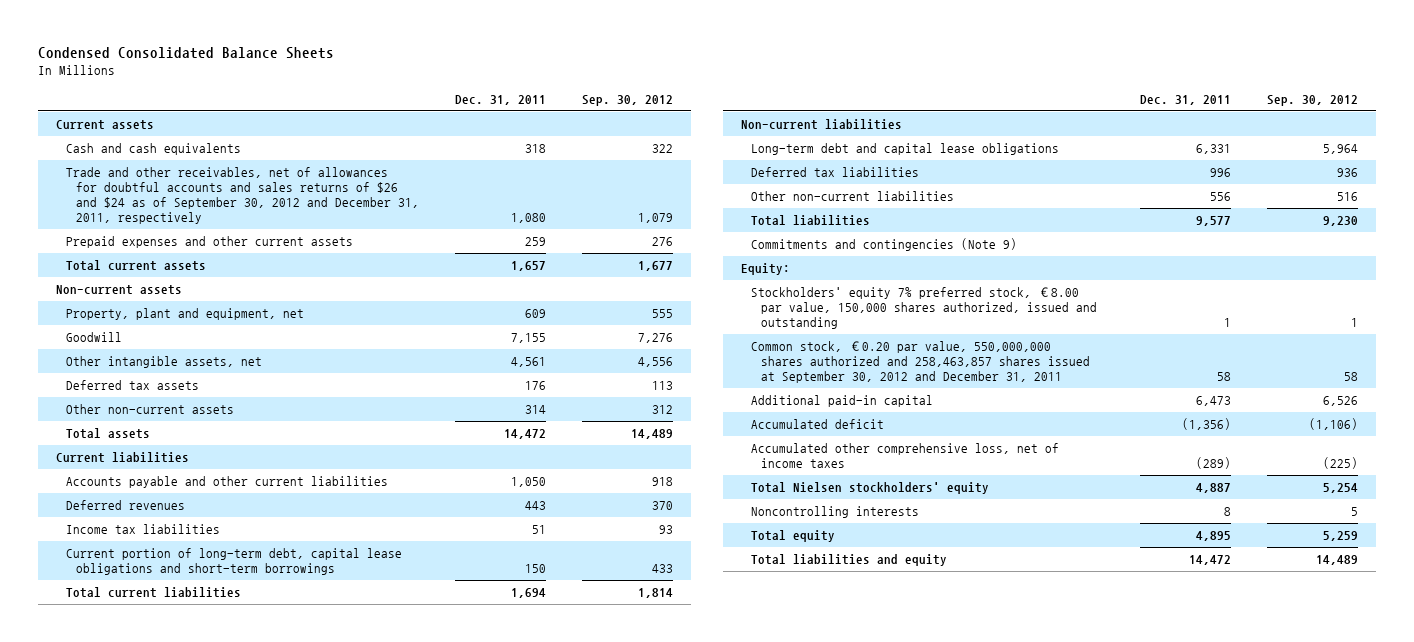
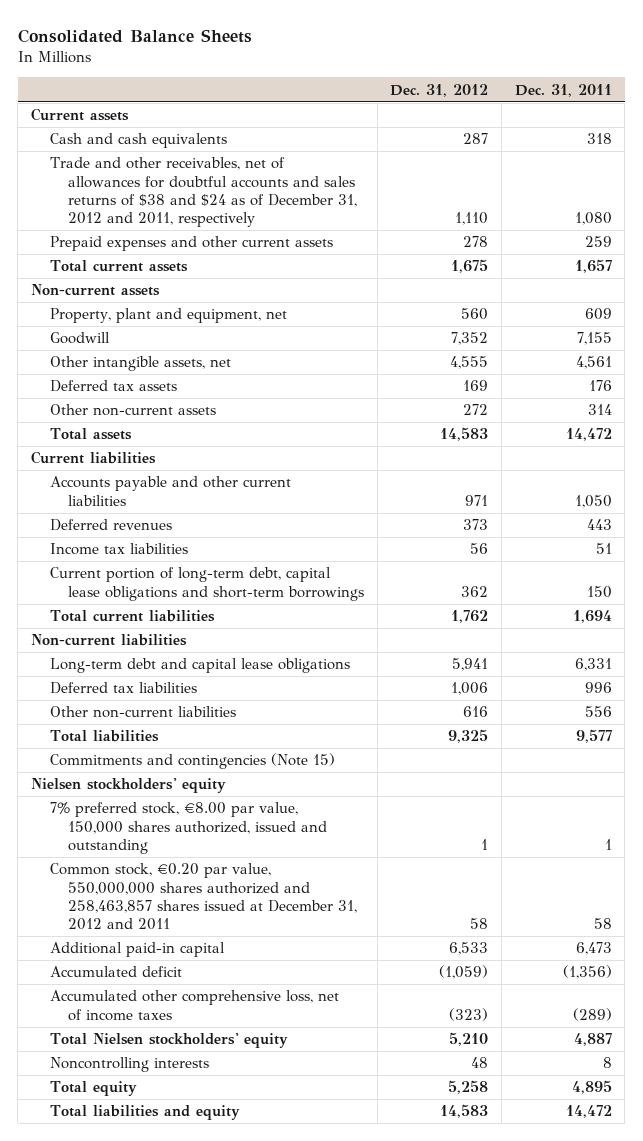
[37,47,334,60] Condensed Consolidated Balance Sheets -> [17,28,252,43] Consolidated Balance Sheets
[582,94,674,106] Sep. 30, 2012 -> none
none -> [390,83,489,97] Dec. 31, 2012
[65,166,419,224] Trade and other receivables, net of allowances for doubtful accounts and sales returns of $26 and $24 as of September 30, 2012 and December 31, 2011, respectively -> [49,157,358,227] Trade and other receivables, net of allowances for doubtful accounts and sales returns of $38 and $24 as of December 31, 2012 and 2011, respectively
[750,237,1017,251] Commitments and contingencies (Note 9) -> [49,753,335,770] Commitments and contingencies (Note 15)
[740,262,790,275] Equity: -> [31,778,227,794] Nielsen stockholders' equity
[750,286,1097,329] Stockholders' equity 7% preferred stock, €8.00 par value, 150,000 shares authorized, issued and outstanding -> [49,802,328,854] 7% preferred stock, €8.00 par value, 150,000 shares authorized, issued and outstanding
[750,340,1090,383] Common stock, €0.20 par value, 550,000,000 shares authorized and 258,463,857 shares issued at September 30, 2012 and December 31, 2011 -> [49,863,358,930] Common stock, €0.20 par value, 550,000,000 shares authorized and 258,463,857 shares issued at December 31, 2012 and 2011

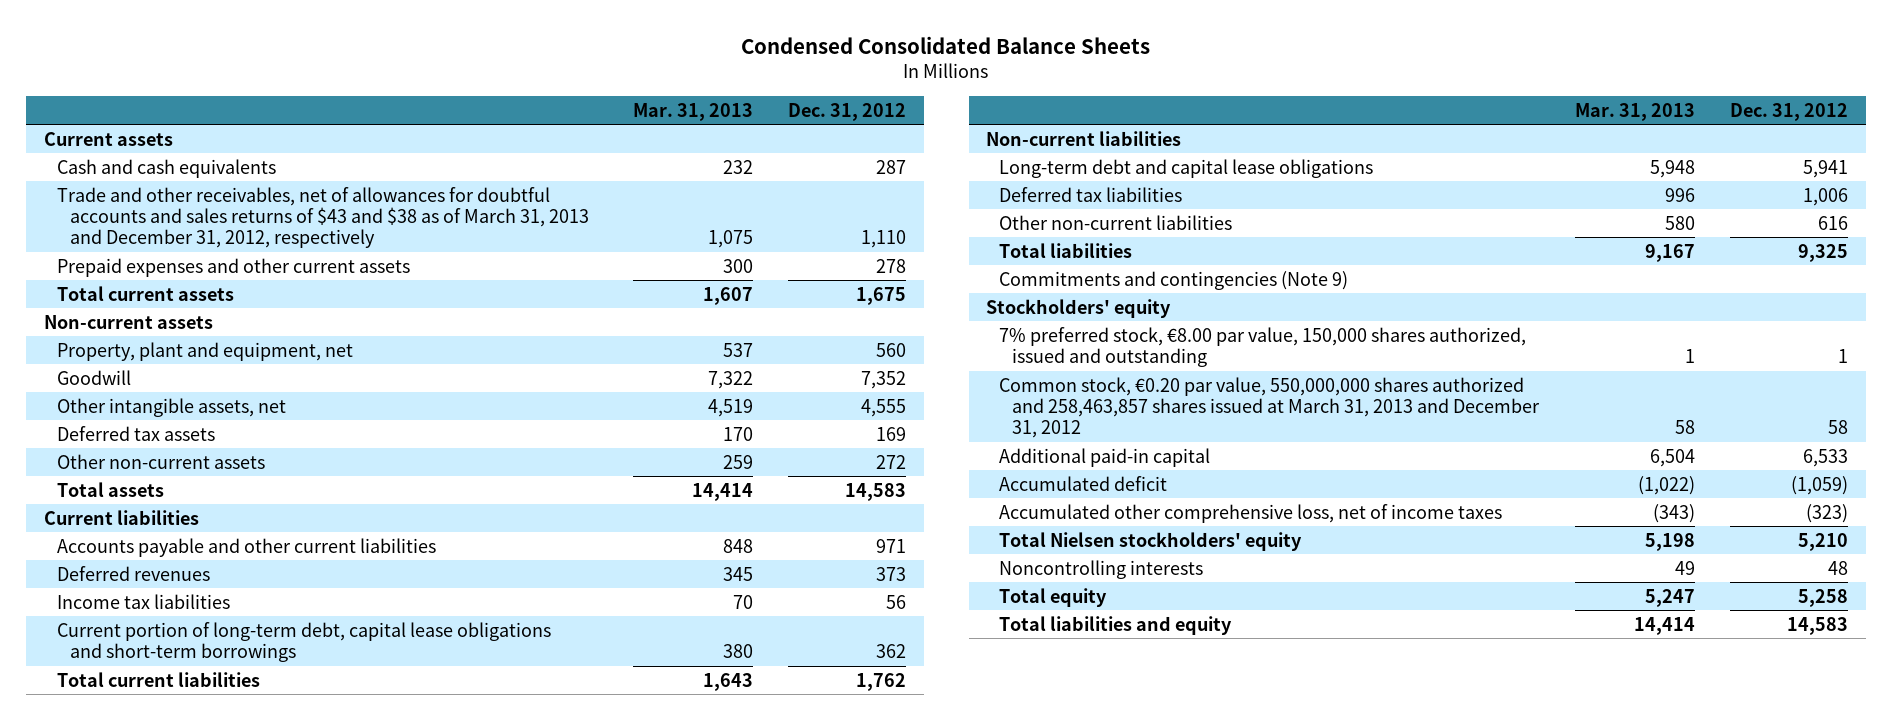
[17,28,252,43] Consolidated Balance Sheets -> [741,35,1151,54] Condensed Consolidated Balance Sheets
[514,83,612,97] Dec. 31, 2011 -> none
none -> [632,102,753,121] Mar. 31, 2013
[49,157,358,227] Trade and other receivables, net of allowances for doubtful accounts and sales returns of $38 and $24 as of December 31, 2012 and 2011, respectively -> [57,186,590,249] Trade and other receivables, net of allowances for doubtful accounts and sales returns of $43 and $38 as of March 31, 2013 and December 31, 2012, respectively
[49,753,335,770] Commitments and contingencies (Note 15) -> [999,270,1349,290] Commitments and contingencies (Note 9)
[31,778,227,794] Nielsen stockholders' equity -> [986,298,1172,318] Stockholders' equity
[49,863,358,930] Common stock, €0.20 par value, 550,000,000 shares authorized and 258,463,857 shares issued at December 31, 2012 and 2011 -> [999,376,1541,439] Common stock, €0.20 par value, 550,000,000 shares authorized and 258,463,857 shares issued at March 31, 2013 and December 31, 2012

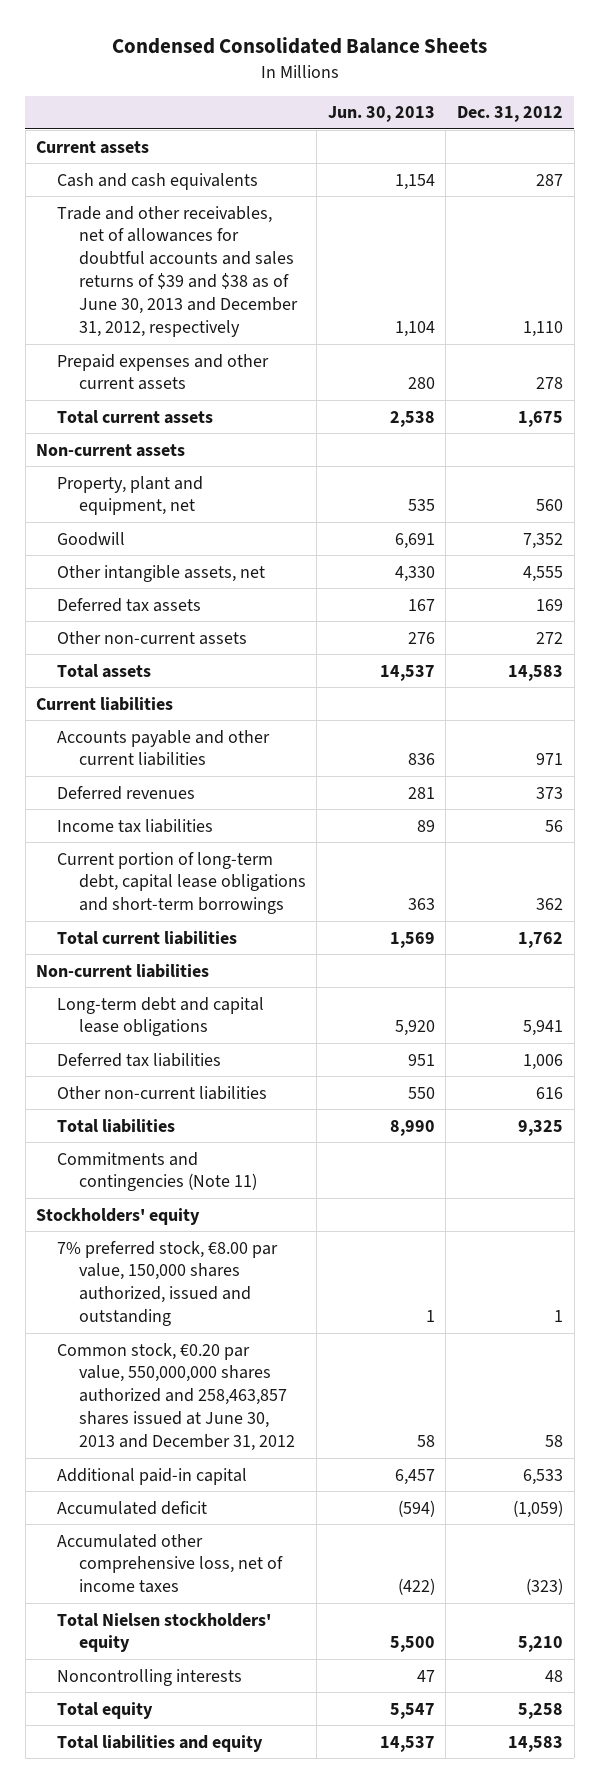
[632,102,753,121] Mar. 31, 2013 -> none
none -> [327,106,435,123] Jun. 30, 2013
[57,186,590,249] Trade and other receivables, net of allowances for doubtful accounts and sales returns of $43 and $38 as of March 31, 2013 and December 31, 2012, respectively -> [57,205,298,337] Trade and other receivables, net of allowances for doubtful accounts and sales returns of $39 and $38 as of June 30, 2013 and December 31, 2012, respectively
[999,270,1349,290] Commitments and contingencies (Note 9) -> [57,1151,257,1192] Commitments and contingencies (Note 11)
[999,376,1541,439] Common stock, €0.20 par value, 550,000,000 shares authorized and 258,463,857 shares issued at March 31, 2013 and December 31, 2012 -> [57,1342,295,1452] Common stock, €0.20 par value, 550,000,000 shares authorized and 258,463,857 shares issued at June 30, 2013 and December 31, 2012

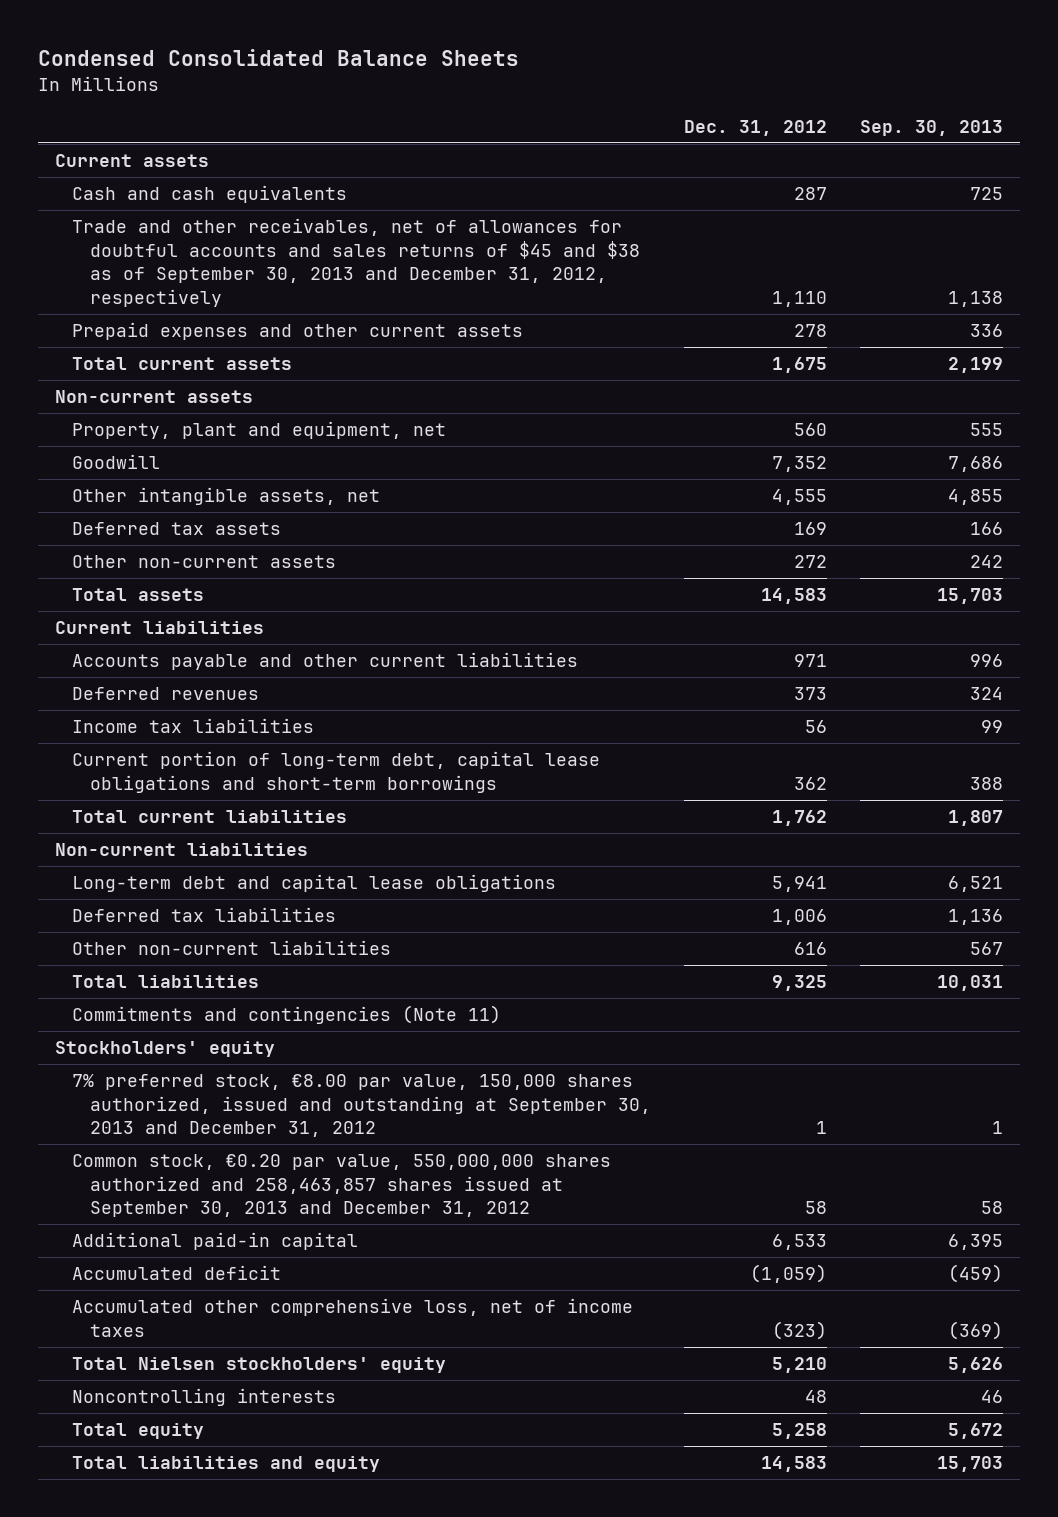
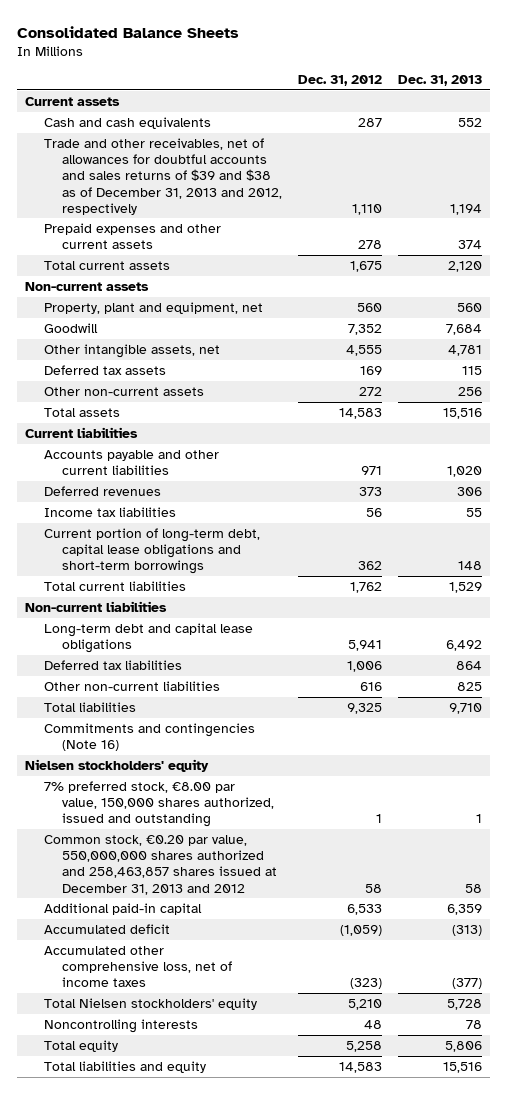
[38,49,520,67] Condensed Consolidated Balance Sheets -> [16,25,239,38] Consolidated Balance Sheets
[860,119,1004,136] Sep. 30, 2013 -> none
none -> [398,75,483,87] Dec. 31, 2013
[72,218,640,307] Trade and other receivables, net of allowances for doubtful accounts and sales returns of $45 and $38 as of September 30, 2013 and December 31, 2012, respectively -> [43,137,283,215] Trade and other receivables, net of allowances for doubtful accounts and sales returns of $39 and $38 as of December 31, 2013 and 2012, respectively
[72,1005,502,1025] Commitments and contingencies (Note 11) -> [43,722,255,752] Commitments and contingencies (Note 16)
[54,1041,275,1058] Stockholders' equity -> [24,758,209,772] Nielsen stockholders' equity
[72,1074,651,1138] 7% preferred stock, €8.00 par value, 150,000 shares authorized, issued and outstanding at September 30, 2013 and December 31, 2012 -> [43,780,275,828] 7% preferred stock, €8.00 par value, 150,000 shares authorized, issued and outstanding
[72,1154,612,1218] Common stock, €0.20 par value, 550,000,000 shares authorized and 258,463,857 shares issued at September 30, 2013 and December 31, 2012 -> [43,834,278,895] Common stock, €0.20 par value, 550,000,000 shares authorized and 258,463,857 shares issued at December 31, 2013 and 2012

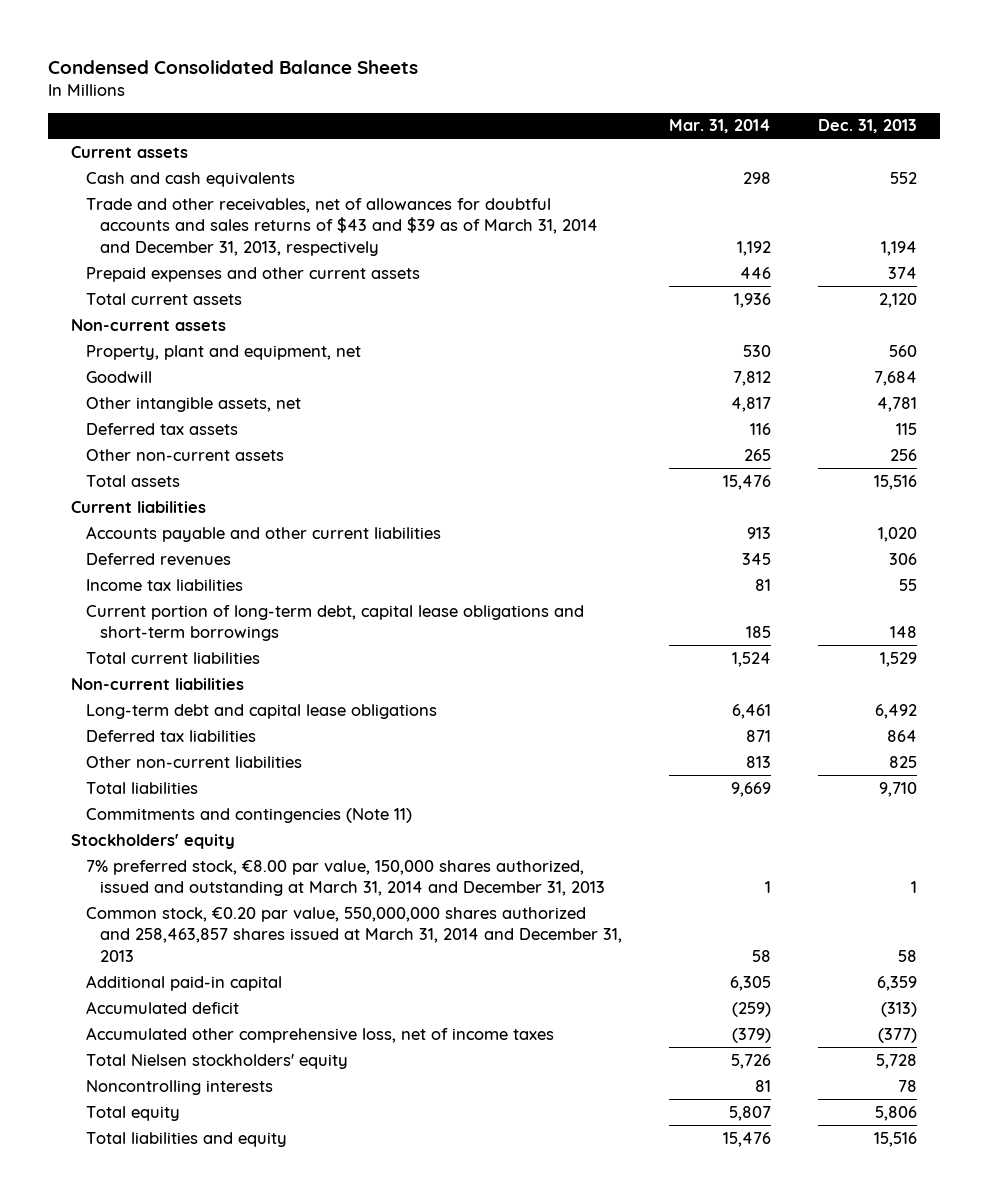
[16,25,239,38] Consolidated Balance Sheets -> [47,59,418,74] Condensed Consolidated Balance Sheets
[298,75,383,87] Dec. 31, 2012 -> none
none -> [668,119,771,134] Mar. 31, 2014
[43,137,283,215] Trade and other receivables, net of allowances for doubtful accounts and sales returns of $39 and $38 as of December 31, 2013 and 2012, respectively -> [85,197,598,256] Trade and other receivables, net of allowances for doubtful accounts and sales returns of $43 and $39 as of March 31, 2014 and December 31, 2013, respectively
[43,722,255,752] Commitments and contingencies (Note 16) -> [85,807,412,823] Commitments and contingencies (Note 11)
[24,758,209,772] Nielsen stockholders' equity -> [71,833,236,849] Stockholders' equity
[43,780,275,828] 7% preferred stock, €8.00 par value, 150,000 shares authorized, issued and outstanding -> [85,859,605,897] 7% preferred stock, €8.00 par value, 150,000 shares authorized, issued and outstanding at March 31, 2014 and December 31, 2013
[43,834,278,895] Common stock, €0.20 par value, 550,000,000 shares authorized and 258,463,857 shares issued at December 31, 2013 and 2012 -> [85,906,622,962] Common stock, €0.20 par value, 550,000,000 shares authorized and 258,463,857 shares issued at March 31, 2014 and December 31, 2013

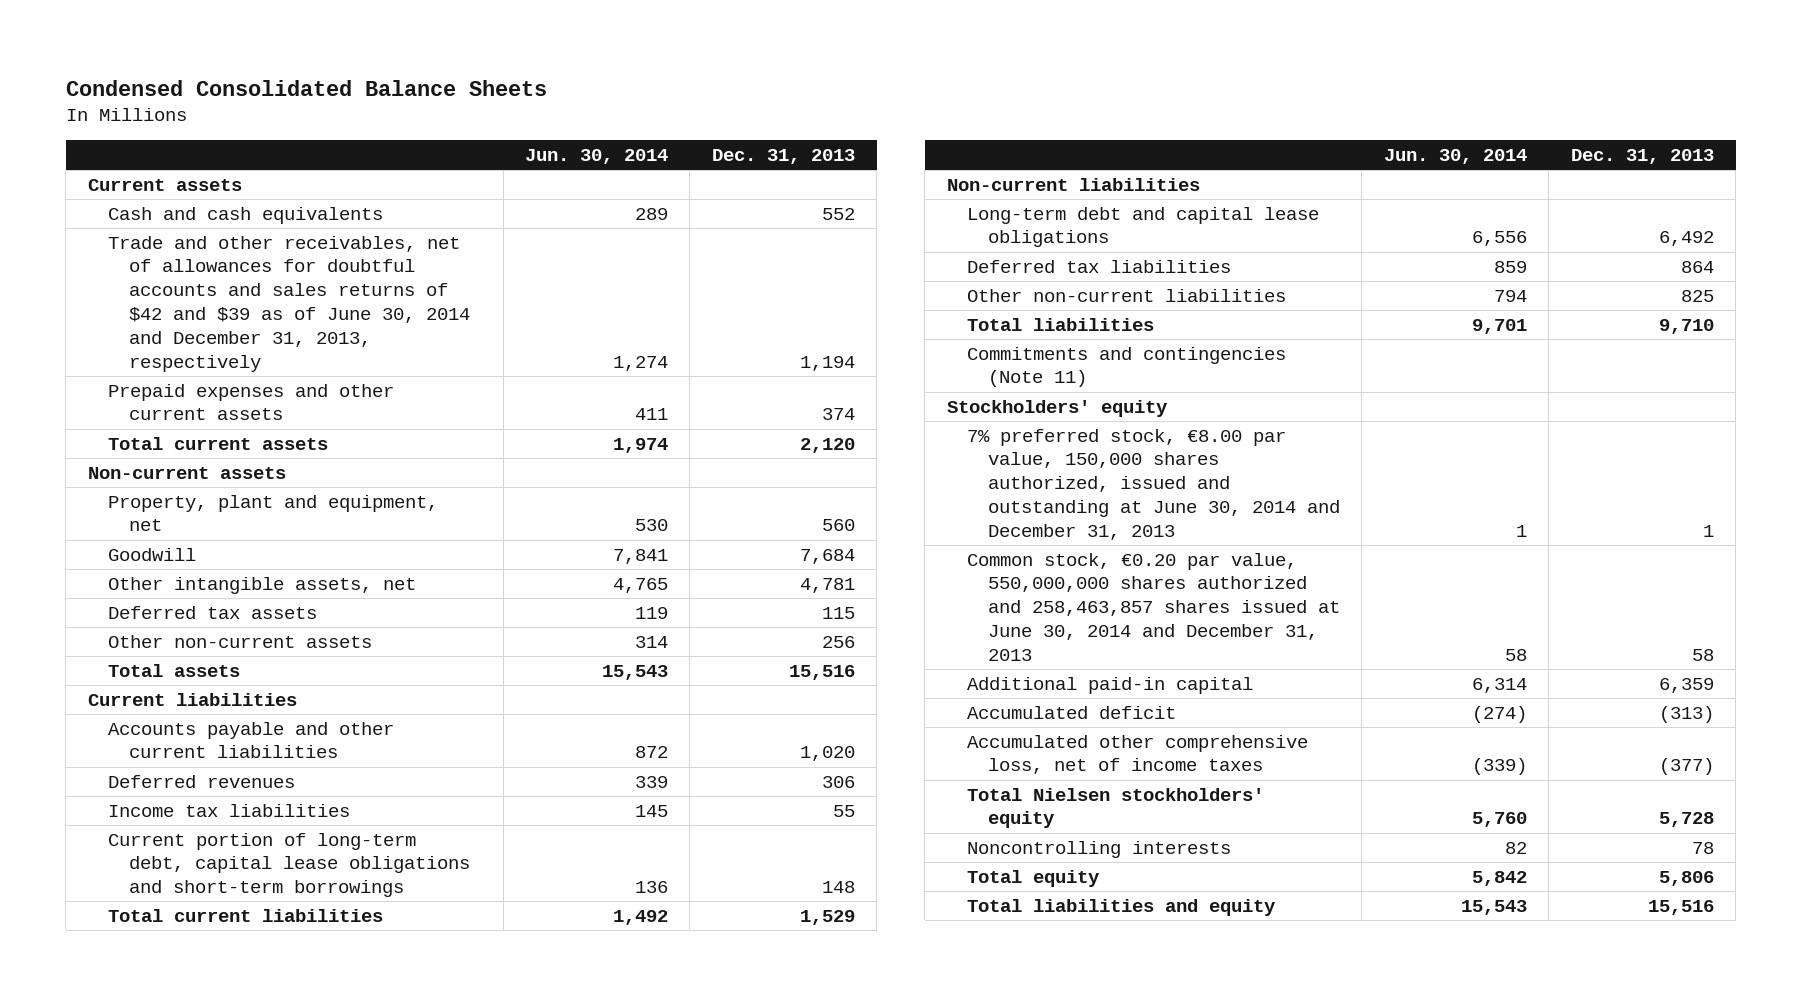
[668,119,771,134] Mar. 31, 2014 -> none
none -> [524,148,668,164] Jun. 30, 2014
[85,197,598,256] Trade and other receivables, net of allowances for doubtful accounts and sales returns of $43 and $39 as of March 31, 2014 and December 31, 2013, respectively -> [108,235,471,372] Trade and other receivables, net of allowances for doubtful accounts and sales returns of $42 and $39 as of June 30, 2014 and December 31, 2013, respectively
[85,859,605,897] 7% preferred stock, €8.00 par value, 150,000 shares authorized, issued and outstanding at March 31, 2014 and December 31, 2013 -> [967,428,1340,540] 7% preferred stock, €8.00 par value, 150,000 shares authorized, issued and outstanding at June 30, 2014 and December 31, 2013
[85,906,622,962] Common stock, €0.20 par value, 550,000,000 shares authorized and 258,463,857 shares issued at March 31, 2014 and December 31, 2013 -> [967,552,1340,661] Common stock, €0.20 par value, 550,000,000 shares authorized and 258,463,857 shares issued at June 30, 2014 and December 31, 2013

